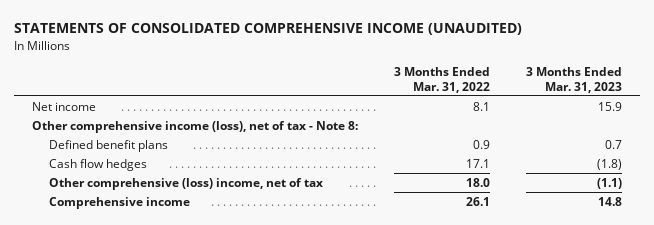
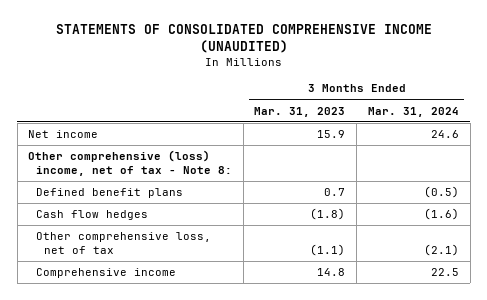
[394,66,491,93] 3 Months Ended Mar. 31, 2022 -> none
none -> [367,106,459,117] Mar. 31, 2024
[32,120,359,133] Other comprehensive income (loss), net of tax - Note 8: -> [28,150,232,176] Other comprehensive (loss) income, net of tax - Note 8:
[48,177,323,190] Other comprehensive (loss) income, net of tax -> [35,232,211,254] Other comprehensive loss, net of tax

